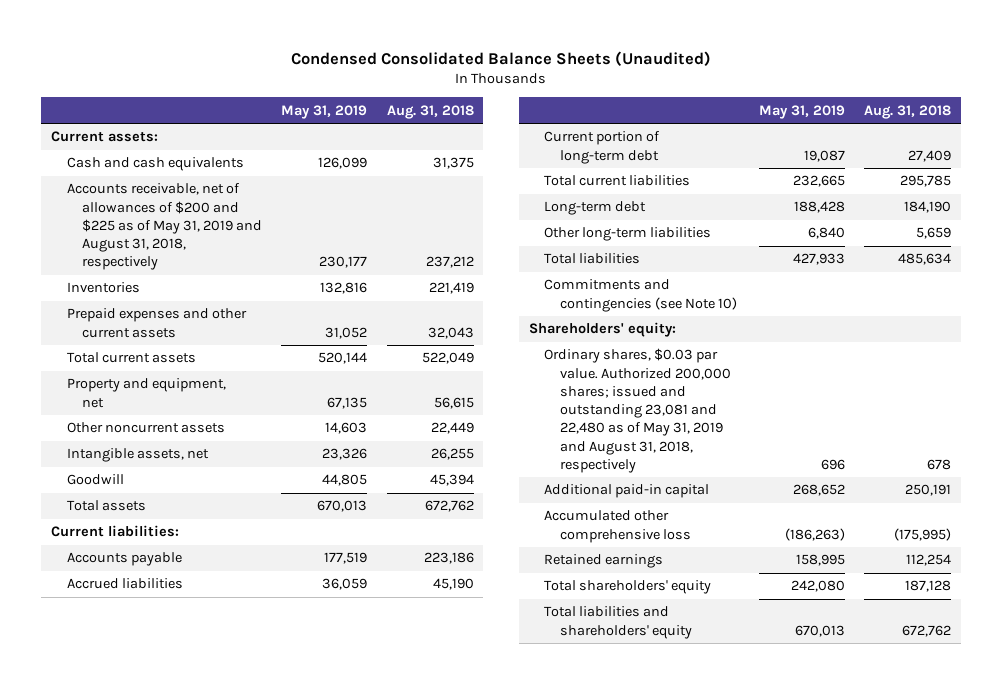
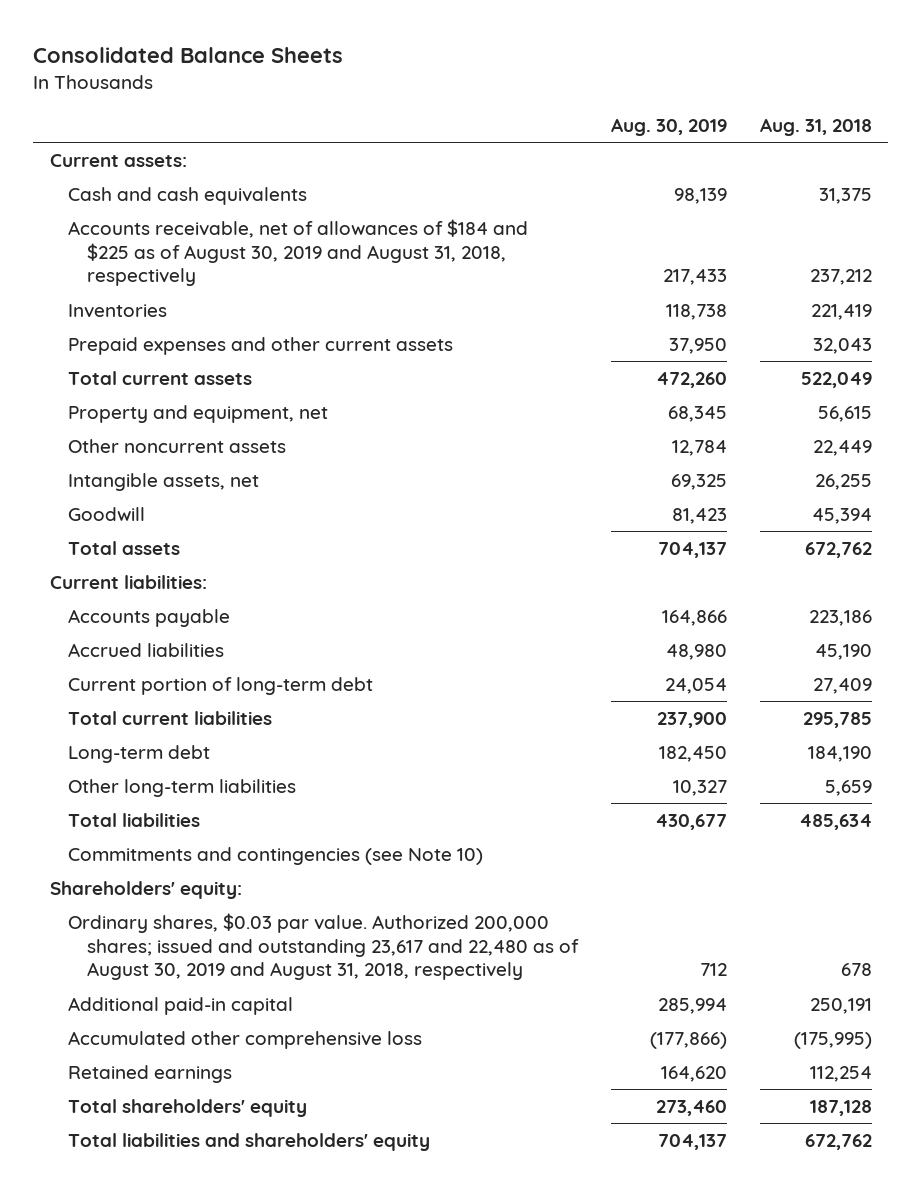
[291,50,712,66] Condensed Consolidated Balance Sheets (Unaudited) -> [33,47,344,64] Consolidated Balance Sheets
[281,104,368,119] May 31, 2019 -> none
none -> [610,117,727,136] Aug. 30, 2019
[66,183,263,271] Accounts receivable, net of allowances of $200 and $225 as of May 31, 2019 and August 31, 2018, respectively -> [68,218,529,287] Accounts receivable, net of allowances of $184 and $225 as of August 30, 2019 and August 31, 2018, respectively
[544,348,731,473] Ordinary shares, $0.03 par value. Authorized 200,000 shares; issued and outstanding 23,081 and 22,480 as of May 31, 2019 and August 31, 2018, respectively -> [68,912,579,981] Ordinary shares, $0.03 par value. Authorized 200,000 shares; issued and outstanding 23,617 and 22,480 as of August 30, 2019 and August 31, 2018, respectively

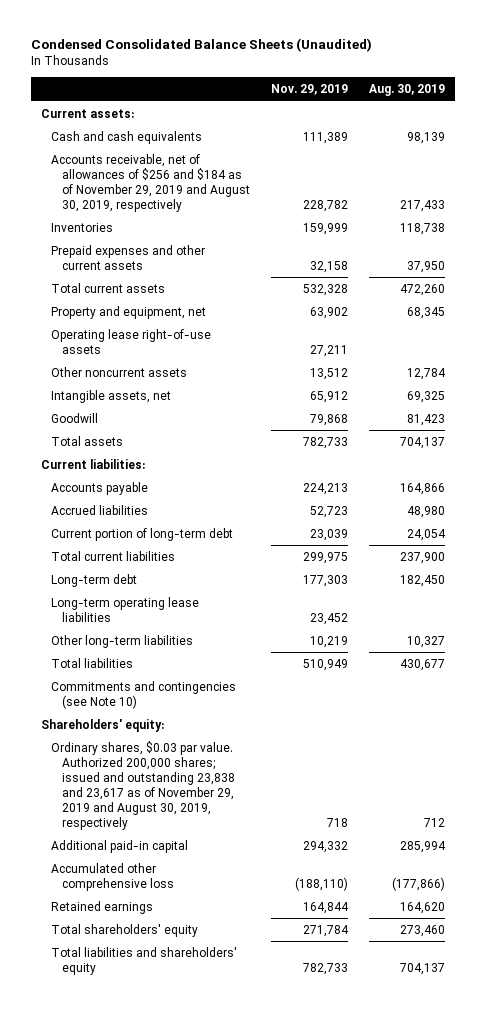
[33,47,344,64] Consolidated Balance Sheets -> [30,38,372,53] Condensed Consolidated Balance Sheets (Unaudited)
[759,117,872,136] Aug. 31, 2018 -> none
none -> [270,84,348,96] Nov. 29, 2019
[68,218,529,287] Accounts receivable, net of allowances of $184 and $225 as of August 30, 2019 and August 31, 2018, respectively -> [51,153,250,212] Accounts receivable, net of allowances of $256 and $184 as of November 29, 2019 and August 30, 2019, respectively
none -> [51,328,212,354] Operating lease right-of-use assets
none -> [51,596,200,622] Long-term operating lease liabilities
[68,912,579,981] Ordinary shares, $0.03 par value. Authorized 200,000 shares; issued and outstanding 23,617 and 22,480 as of August 30, 2019 and August 31, 2018, respectively -> [51,740,235,830] Ordinary shares, $0.03 par value. Authorized 200,000 shares; issued and outstanding 23,838 and 23,617 as of November 29, 2019 and August 30, 2019, respectively

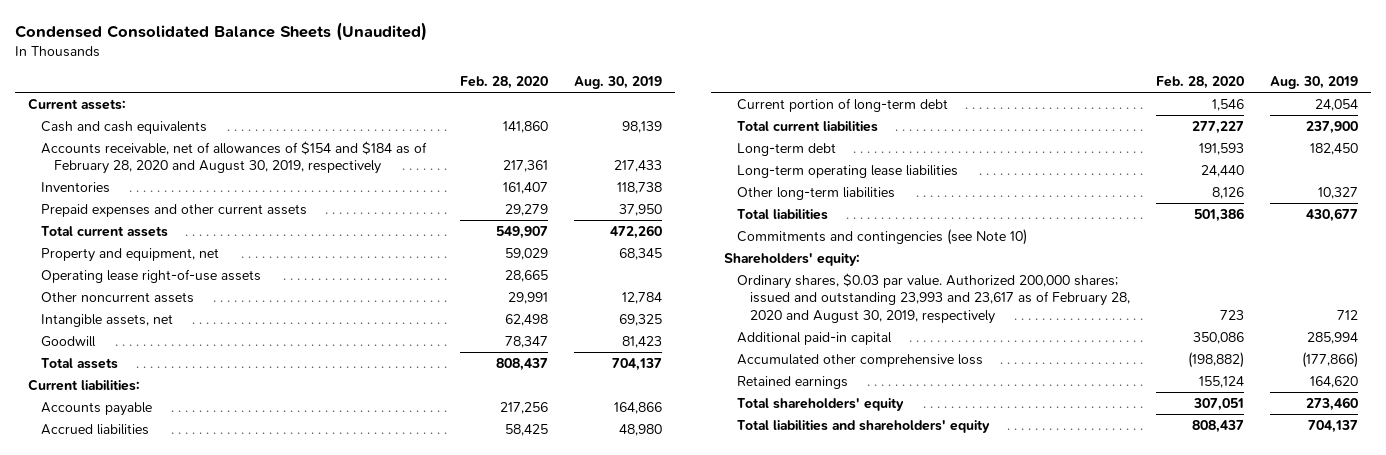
[270,84,348,96] Nov. 29, 2019 -> none
none -> [460,76,549,90] Feb. 28, 2020
[51,153,250,212] Accounts receivable, net of allowances of $256 and $184 as of November 29, 2019 and August 30, 2019, respectively -> [41,140,428,175] Accounts receivable, net of allowances of $154 and $184 as of February 28, 2020 and August 30, 2019, respectively
[51,740,235,830] Ordinary shares, $0.03 par value. Authorized 200,000 shares; issued and outstanding 23,838 and 23,617 as of November 29, 2019 and August 30, 2019, respectively -> [736,272,1131,324] Ordinary shares, $0.03 par value. Authorized 200,000 shares; issued and outstanding 23,993 and 23,617 as of February 28, 2020 and August 30, 2019, respectively

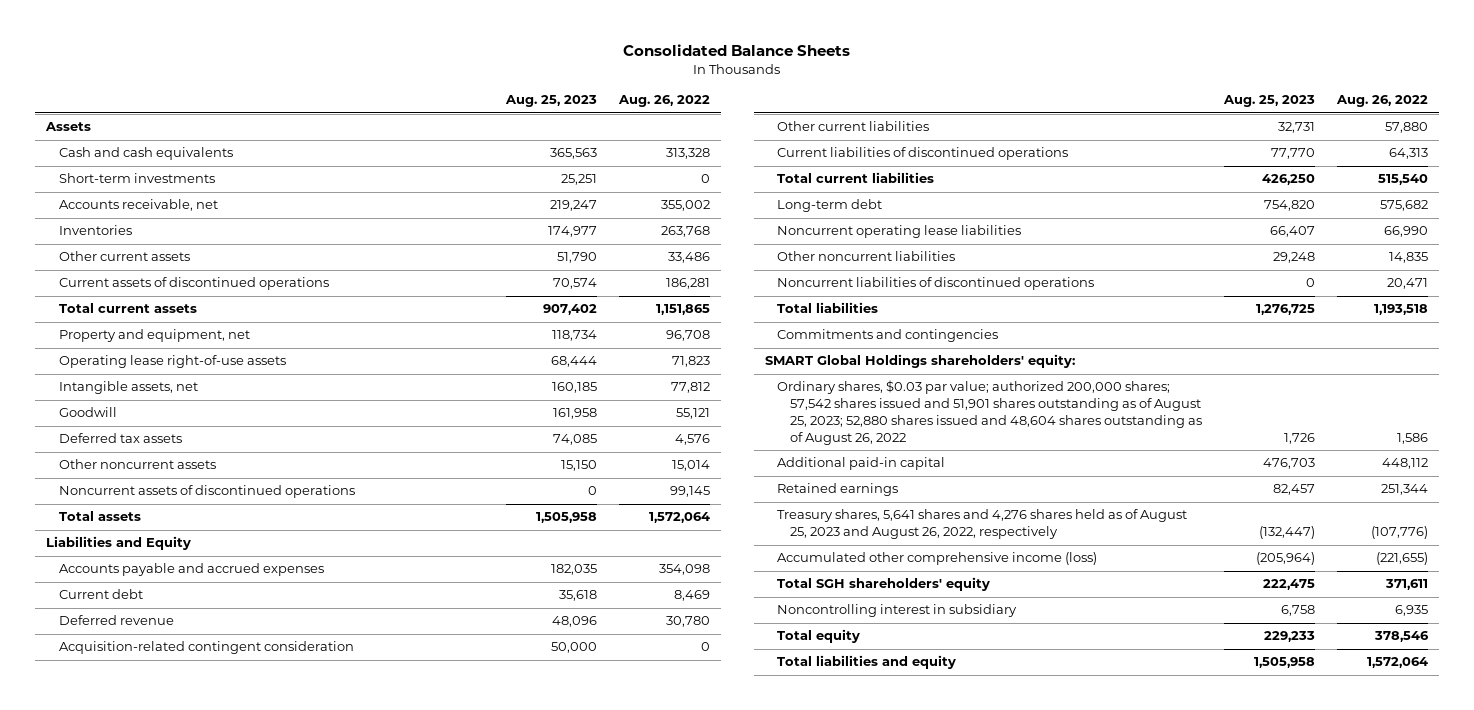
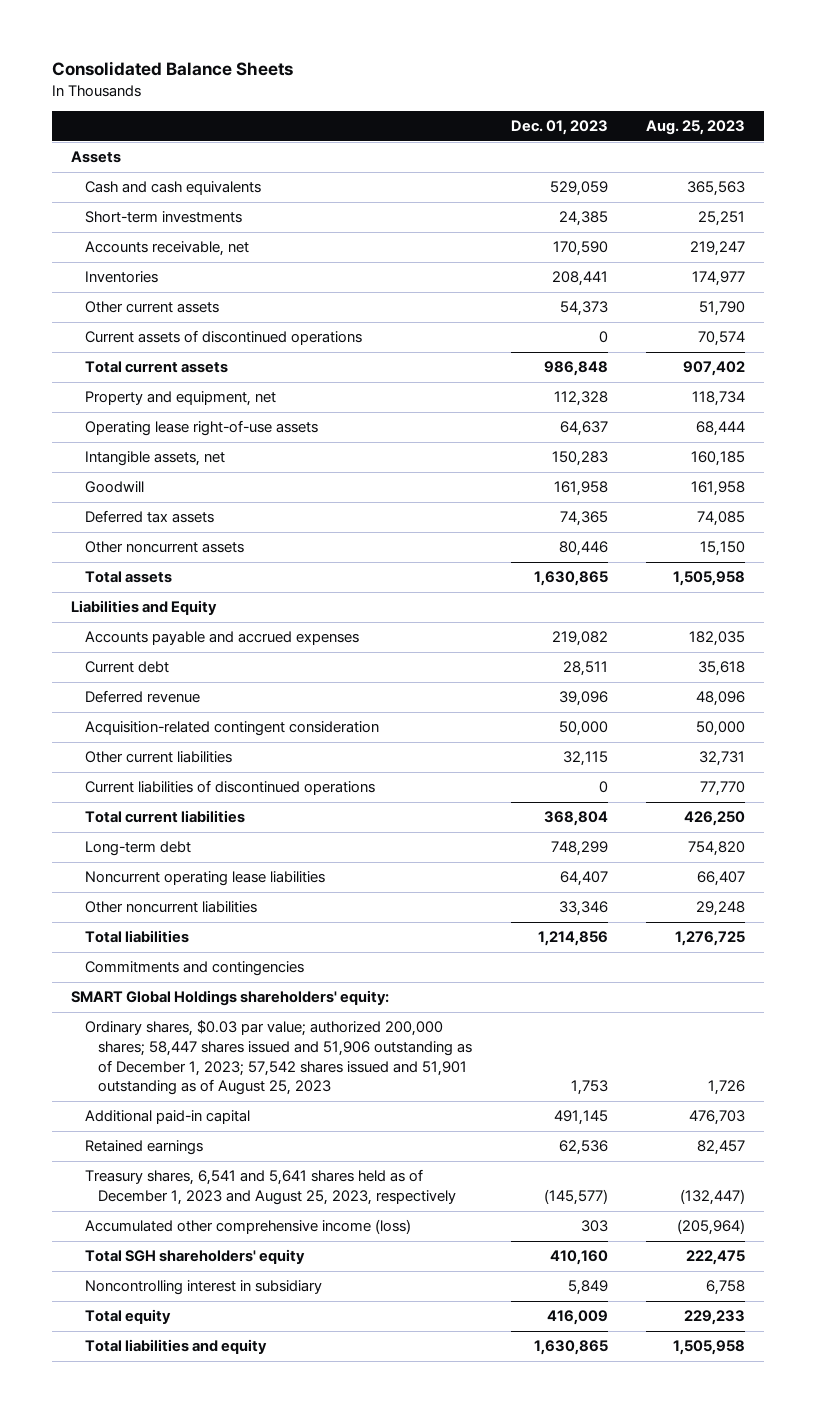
[617,95,710,108] Aug. 26, 2022 -> none
none -> [510,120,608,136] Dec. 01, 2023
[58,485,355,499] Noncurrent assets of discontinued operations -> none
[777,277,1095,291] Noncurrent liabilities of discontinued operations -> none
[777,380,1202,446] Ordinary shares, $0.03 par value; authorized 200,000 shares; 57,542 shares issued and 51,901 shares outstanding as of August 25, 2023; 52,880 shares issued and 48,604 shares outstanding as of August 26, 2022 -> [84,1020,473,1096] Ordinary shares, $0.03 par value; authorized 200,000 shares; 58,447 shares issued and 51,906 outstanding as of December 1, 2023; 57,542 shares issued and 51,901 outstanding as of August 25, 2023
[777,509,1188,540] Treasury shares, 5,641 shares and 4,276 shares held as of August 25, 2023 and August 26, 2022, respectively -> [84,1169,457,1205] Treasury shares, 6,541 and 5,641 shares held as of December 1, 2023 and August 25, 2023, respectively

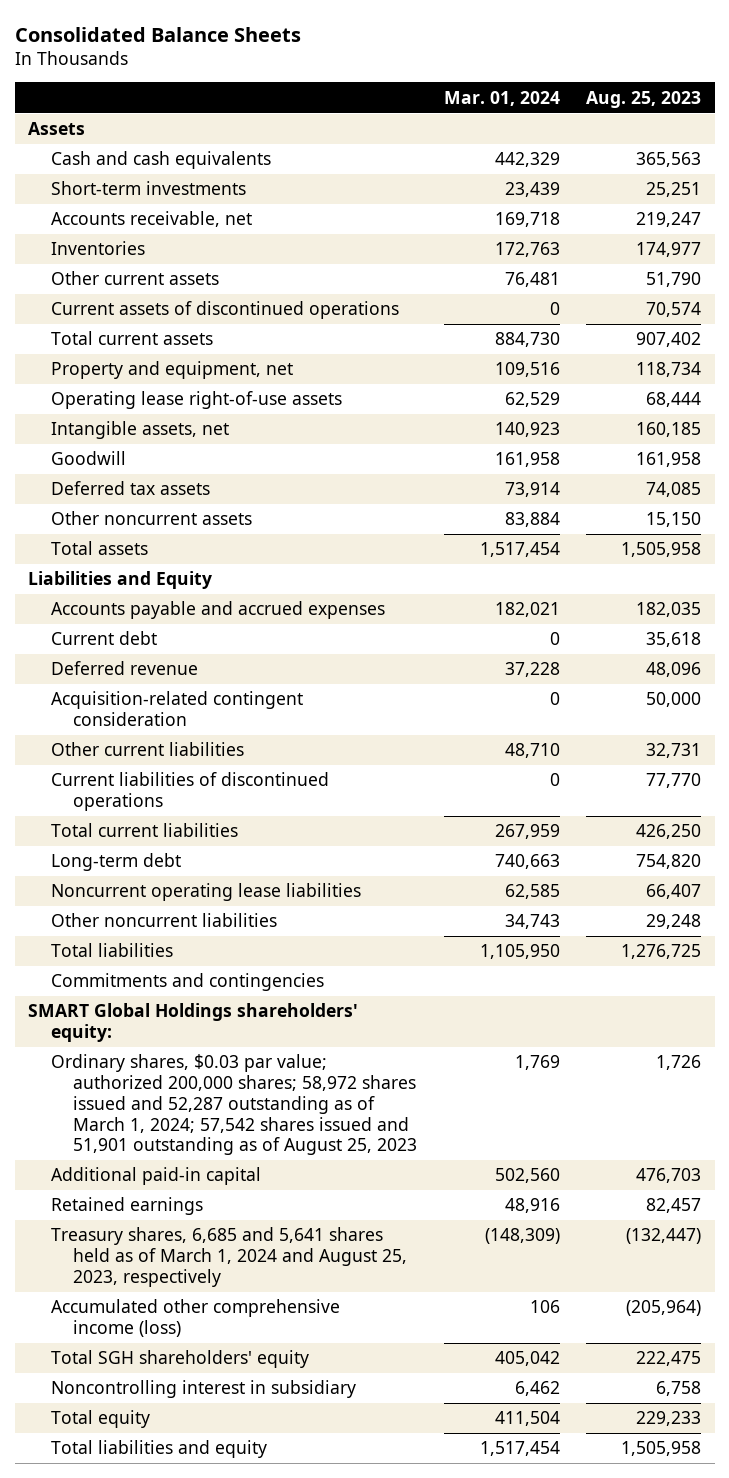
[510,120,608,136] Dec. 01, 2023 -> none
none -> [443,90,560,106] Mar. 01, 2024
[84,1020,473,1096] Ordinary shares, $0.03 par value; authorized 200,000 shares; 58,447 shares issued and 51,906 outstanding as of December 1, 2023; 57,542 shares issued and 51,901 outstanding as of August 25, 2023 -> [50,1054,418,1156] Ordinary shares, $0.03 par value; authorized 200,000 shares; 58,972 shares issued and 52,287 outstanding as of March 1, 2024; 57,542 shares issued and 51,901 outstanding as of August 25, 2023
[84,1169,457,1205] Treasury shares, 6,541 and 5,641 shares held as of December 1, 2023 and August 25, 2023, respectively -> [50,1227,408,1287] Treasury shares, 6,685 and 5,641 shares held as of March 1, 2024 and August 25, 2023, respectively

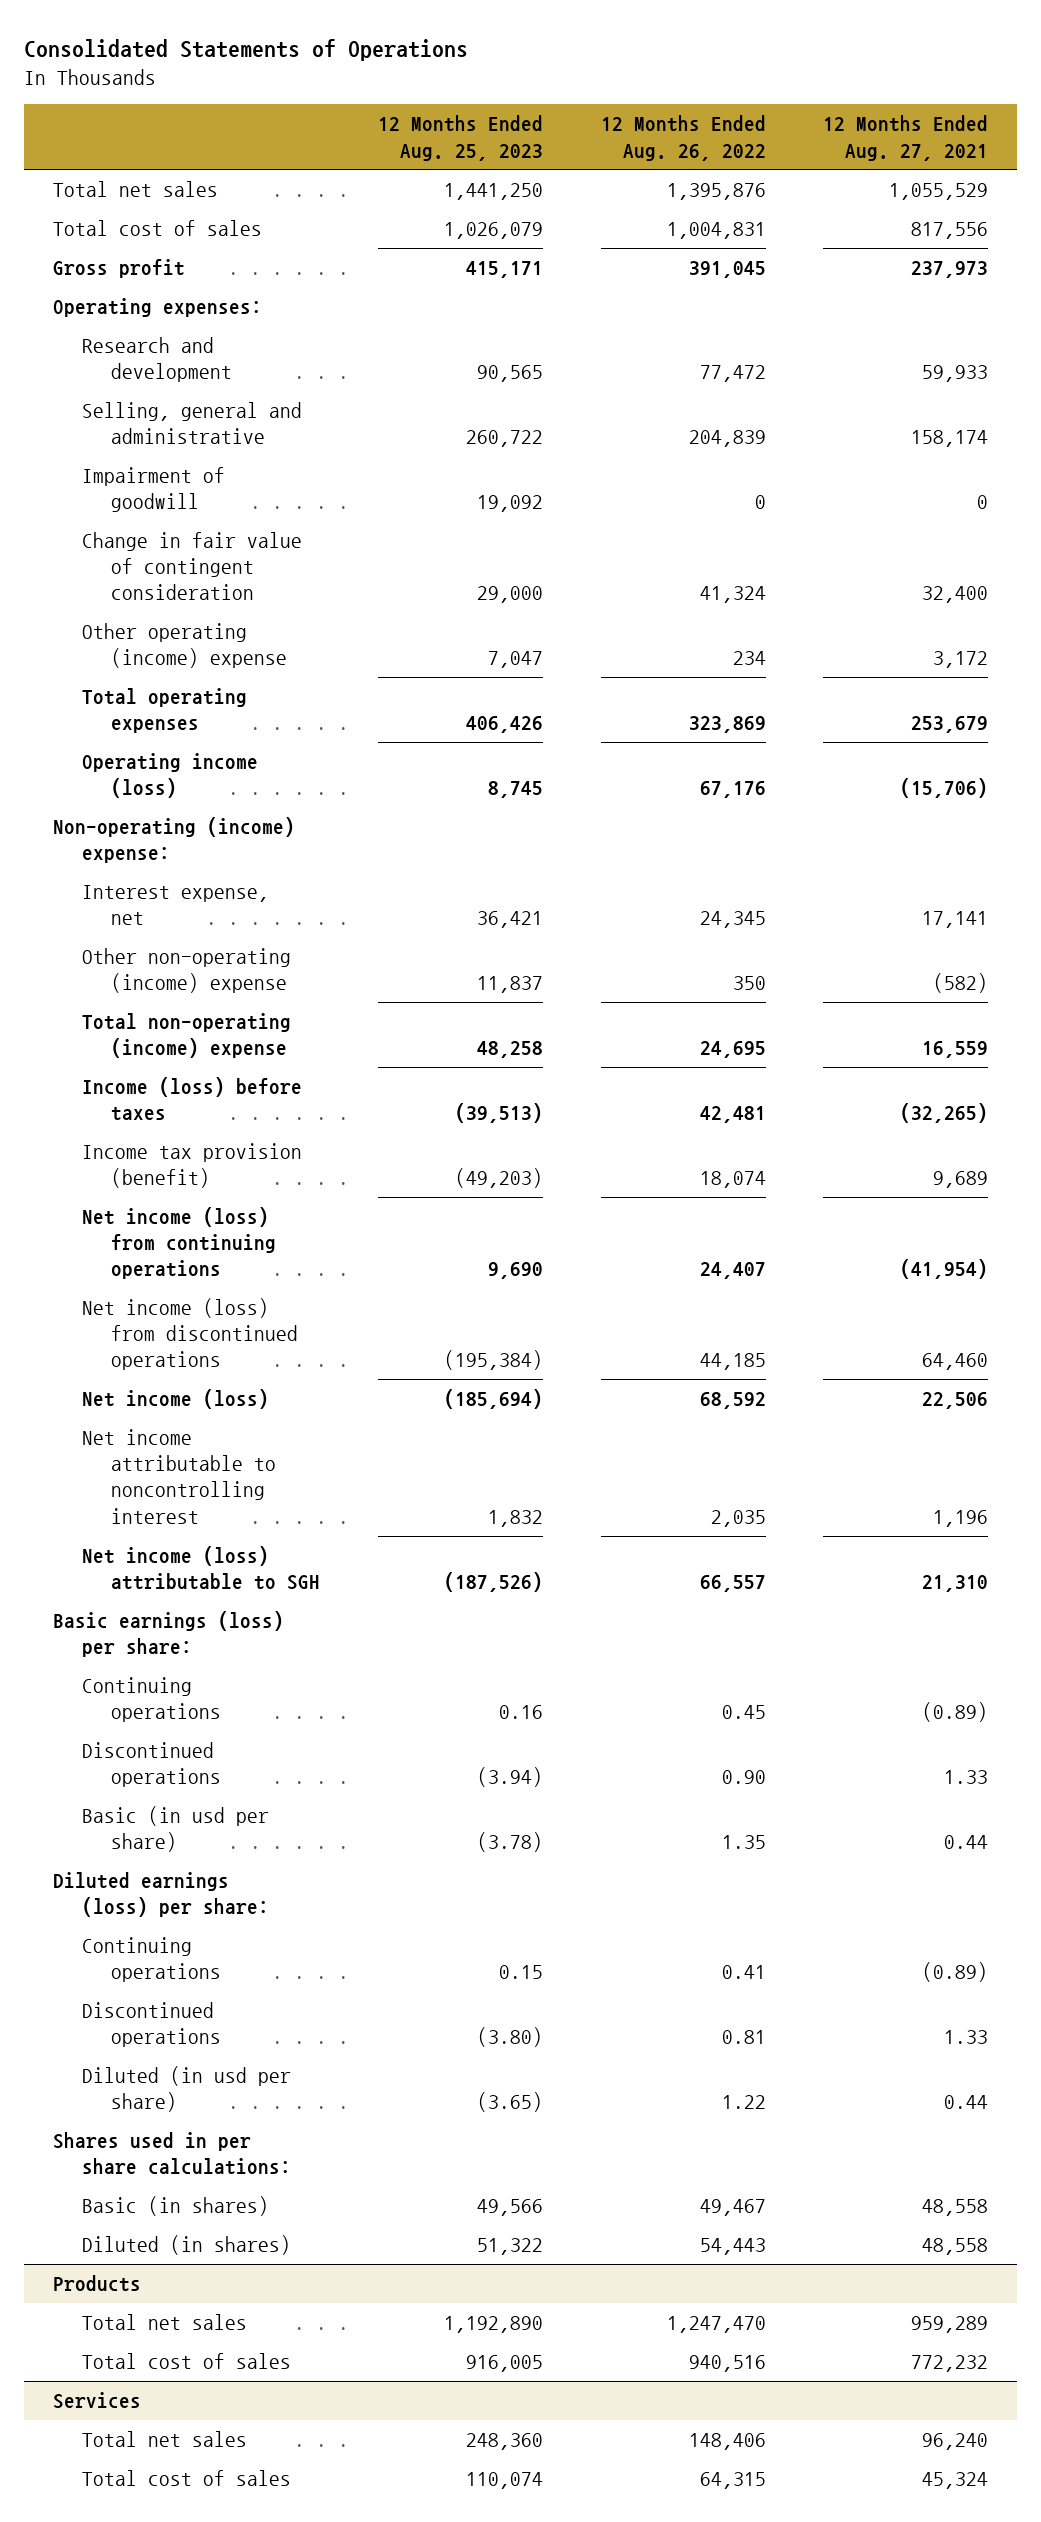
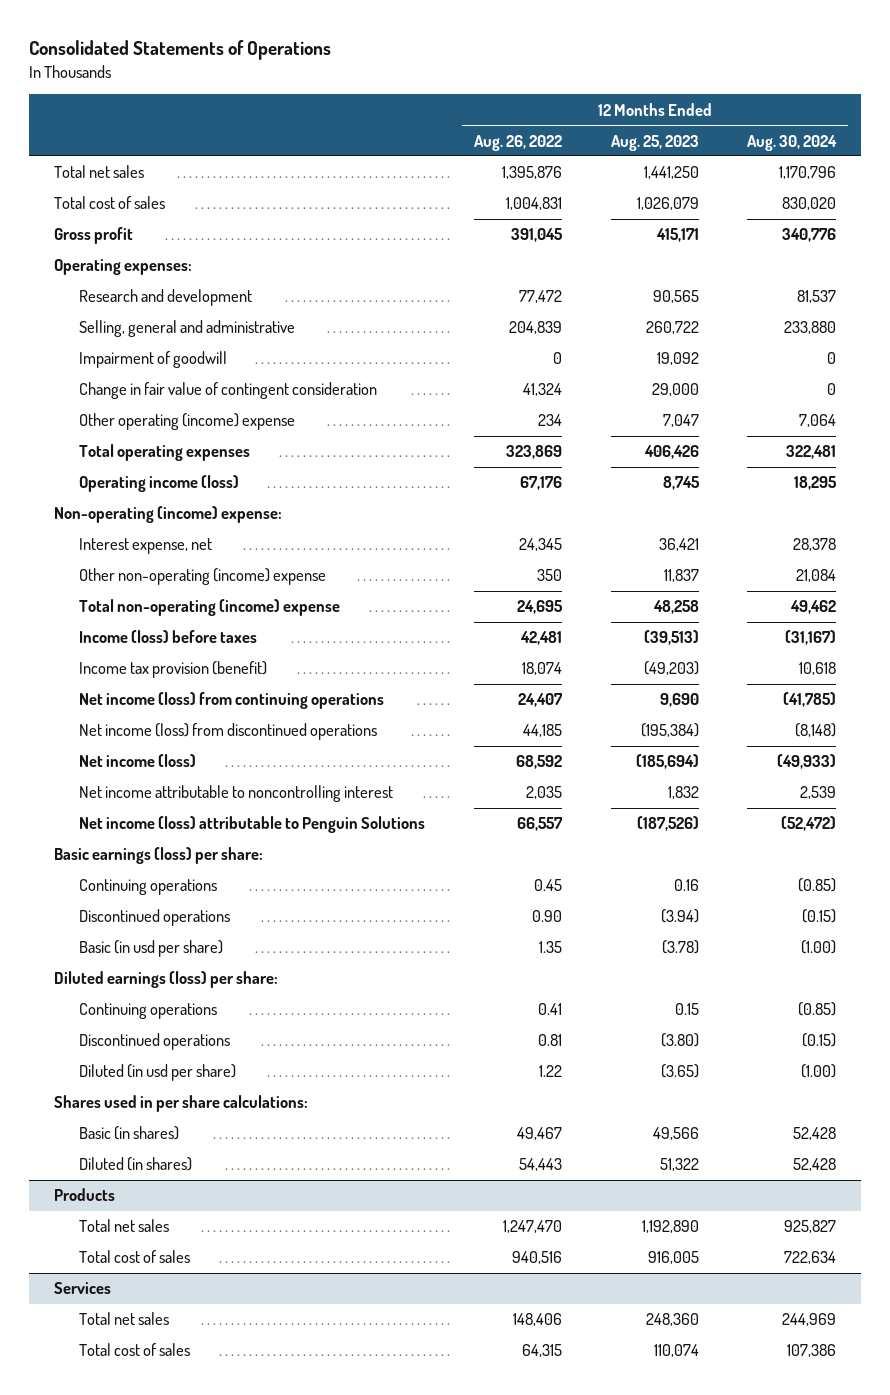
[823,115,989,161] 12 Months Ended Aug. 27, 2021 -> none
none -> [747,134,838,151] Aug. 30, 2024
[82,1545,321,1591] Net income (loss) attributable to SGH -> [79,816,426,834] Net income (loss) attributable to Penguin Solutions

